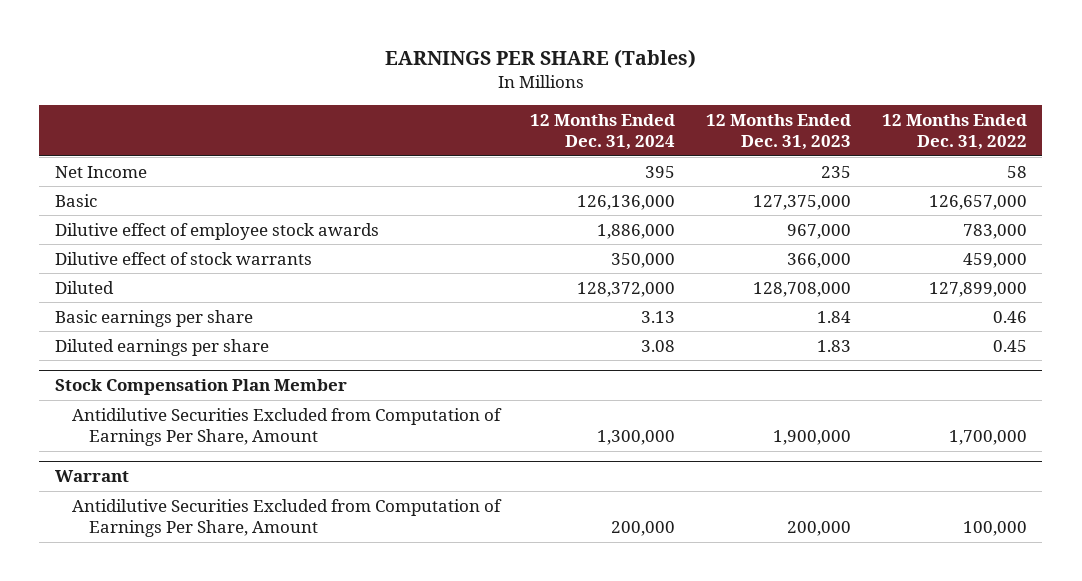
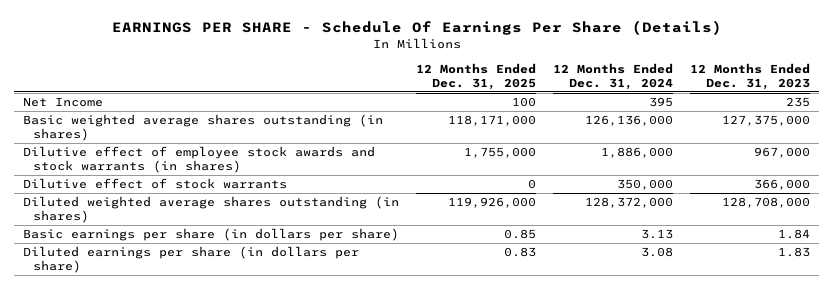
[384,49,696,69] EARNINGS PER SHARE (Tables) -> [111,20,722,36] EARNINGS PER SHARE - Schedule Of Earnings Per Share (Details)
[882,113,1028,151] 12 Months Ended Dec. 31, 2022 -> none
none -> [416,62,537,91] 12 Months Ended Dec. 31, 2025
[54,193,97,207] Basic -> [22,113,383,142] Basic weighted average shares outstanding (in shares)
[54,222,379,240] Dilutive effect of employee stock awards -> [22,145,375,174] Dilutive effect of employee stock awards and stock warrants (in shares)
[54,379,347,396] Stock Compensation Plan Member -> none
[71,407,502,447] Antidilutive Securities Excluded from Computation of Earnings Per Share, Amount -> none
[54,470,129,483] Warrant -> none
[71,498,502,538] Antidilutive Securities Excluded from Computation of Earnings Per Share, Amount -> none
[54,280,114,294] Diluted -> [22,195,399,224] Diluted weighted average shares outstanding (in shares)
[54,309,253,327] Basic earnings per share -> [22,227,399,241] Basic earnings per share (in dollars per share)
[54,338,269,356] Diluted earnings per share -> [22,245,359,274] Diluted earnings per share (in dollars per share)

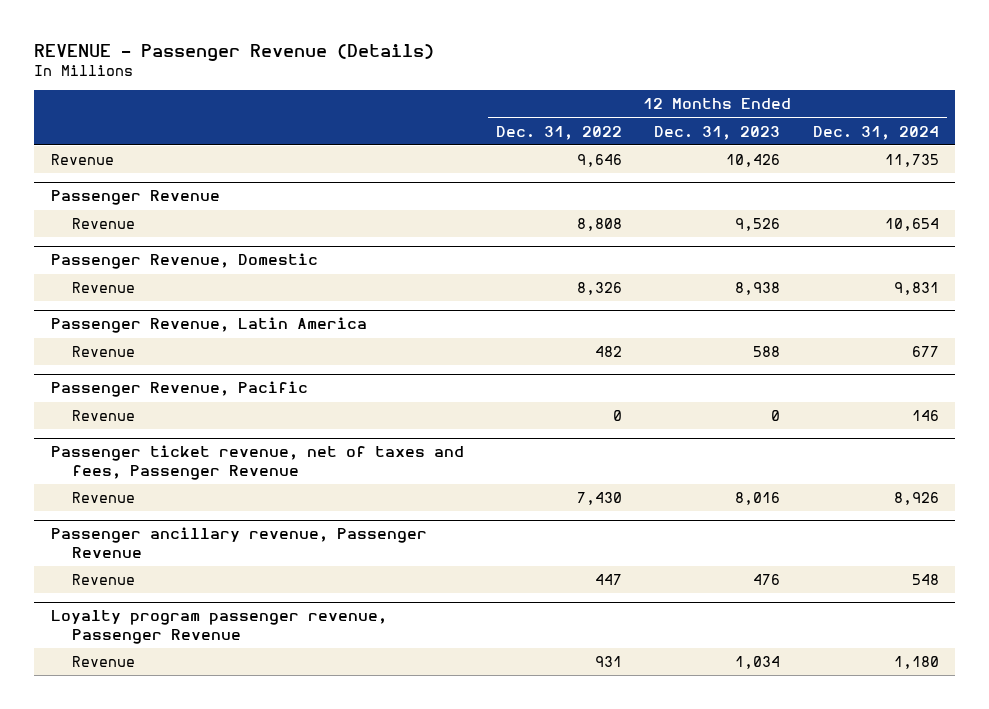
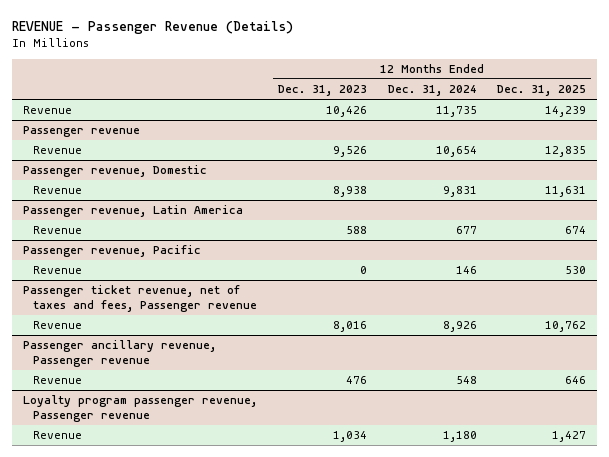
[496,125,623,140] Dec. 31, 2022 -> none
none -> [497,85,587,97] Dec. 31, 2025
[50,190,220,206] Passenger Revenue -> [22,126,140,138] Passenger revenue
[50,253,318,270] Passenger Revenue, Domestic -> [22,165,207,178] Passenger revenue, Domestic
[50,317,367,334] Passenger Revenue, Latin America -> [22,205,243,218] Passenger revenue, Latin America
[50,381,308,398] Passenger Revenue, Pacific -> [22,245,201,258] Passenger revenue, Pacific
[50,445,464,480] Passenger ticket revenue, net of taxes and fees, Passenger Revenue -> [22,285,257,312] Passenger ticket revenue, net of taxes and fees, Passenger revenue
[50,527,427,558] Passenger ancillary revenue, Passenger Revenue -> [22,340,216,367] Passenger ancillary revenue, Passenger revenue
[50,610,387,644] Loyalty program passenger revenue, Passenger Revenue -> [22,395,257,422] Loyalty program passenger revenue, Passenger revenue

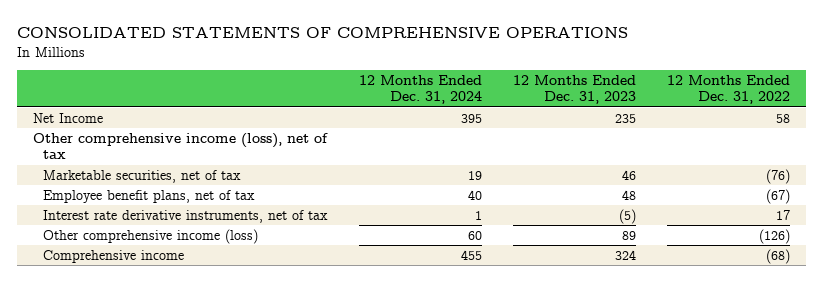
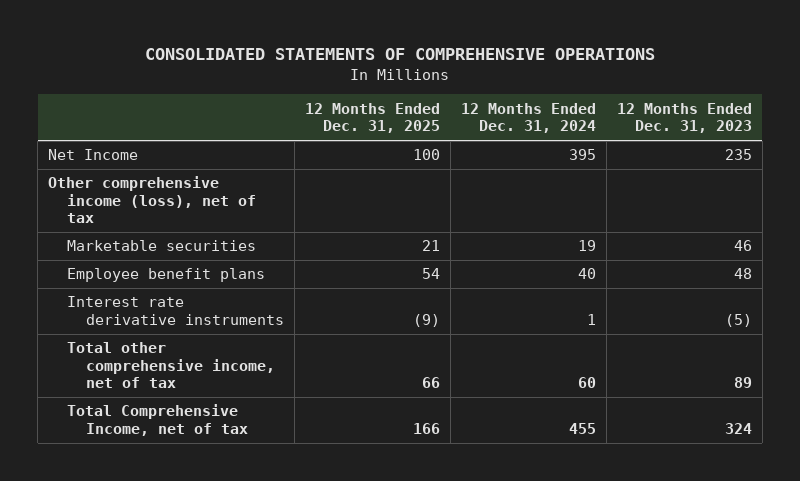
[666,74,790,105] 12 Months Ended Dec. 31, 2022 -> none
none -> [304,102,440,134] 12 Months Ended Dec. 31, 2025
[43,169,242,183] Marketable securities, net of tax -> [66,240,256,252] Marketable securities
[43,189,256,203] Employee benefit plans, net of tax -> [66,268,265,283] Employee benefit plans
[43,209,329,223] Interest rate derivative instruments, net of tax -> [66,296,284,325] Interest rate derivative instruments
[43,228,259,244] Other comprehensive income (loss) -> [66,342,275,389] Total other comprehensive income, net of tax
[43,249,185,263] Comprehensive income -> [66,404,248,436] Total Comprehensive Income, net of tax

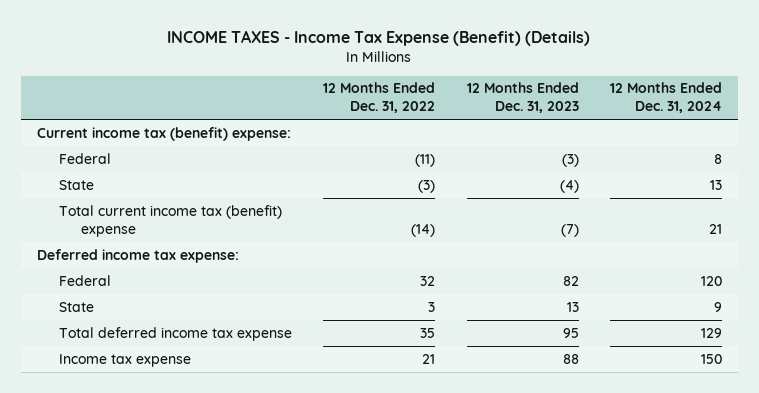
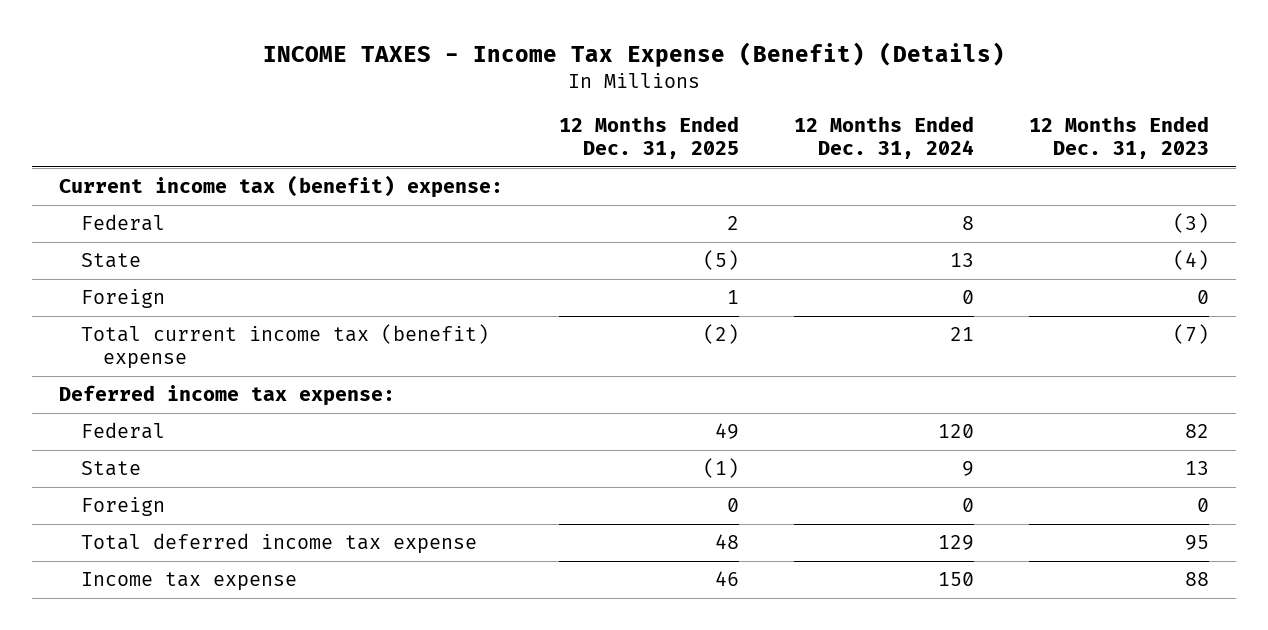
[323,82,436,114] 12 Months Ended Dec. 31, 2022 -> none
none -> [558,116,739,160] 12 Months Ended Dec. 31, 2025
none -> [81,289,166,309] Foreign
none -> [81,497,166,517] Foreign

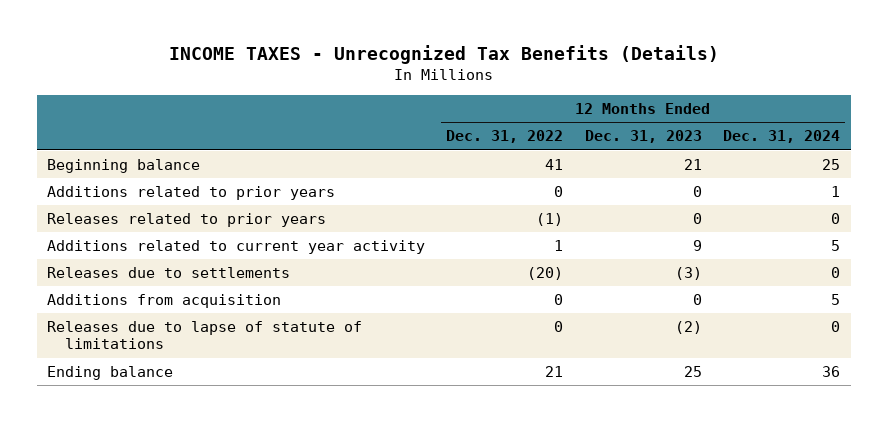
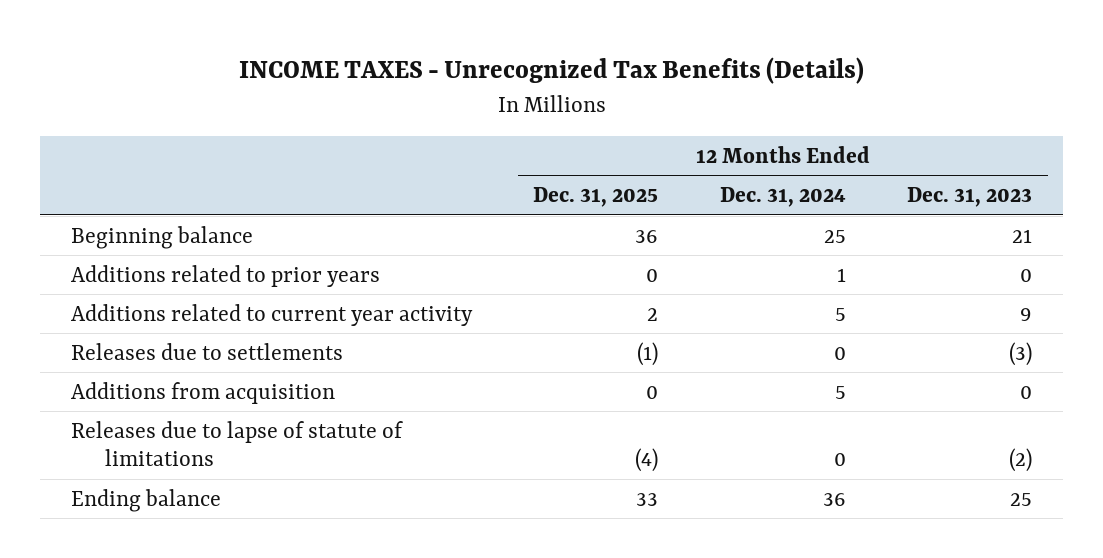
[446,130,564,144] Dec. 31, 2022 -> none
none -> [533,187,659,208] Dec. 31, 2025
[47,213,327,228] Releases related to prior years -> none

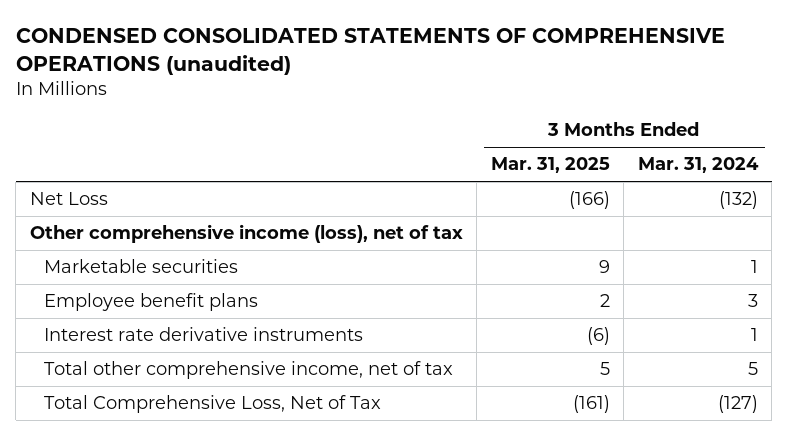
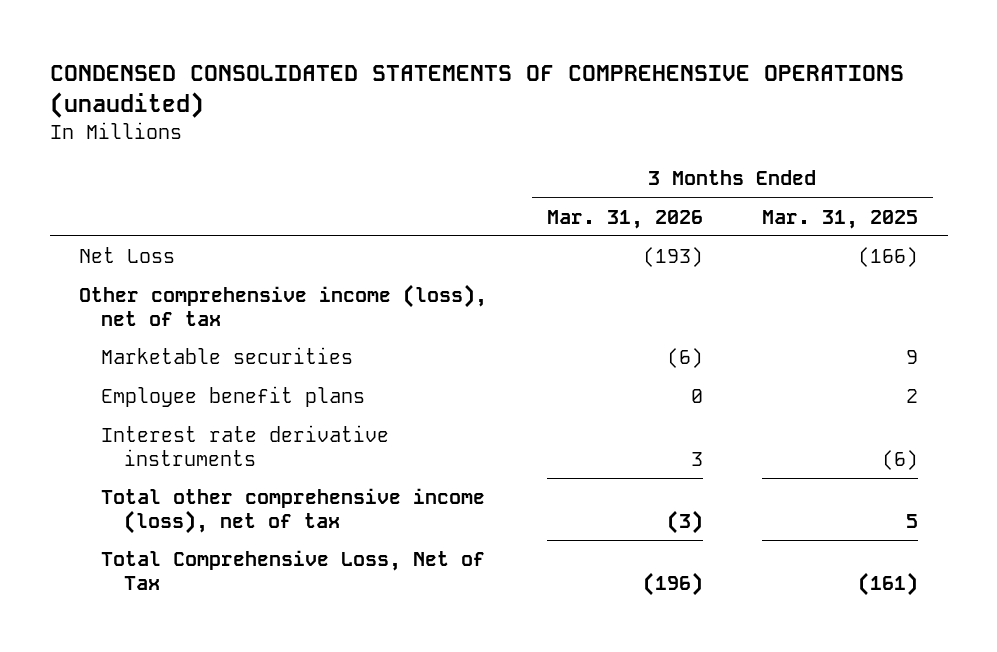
[637,157,759,174] Mar. 31, 2024 -> none
none -> [546,209,703,229] Mar. 31, 2026
[43,361,453,380] Total other comprehensive income, net of tax -> [101,488,486,534] Total other comprehensive income (loss), net of tax

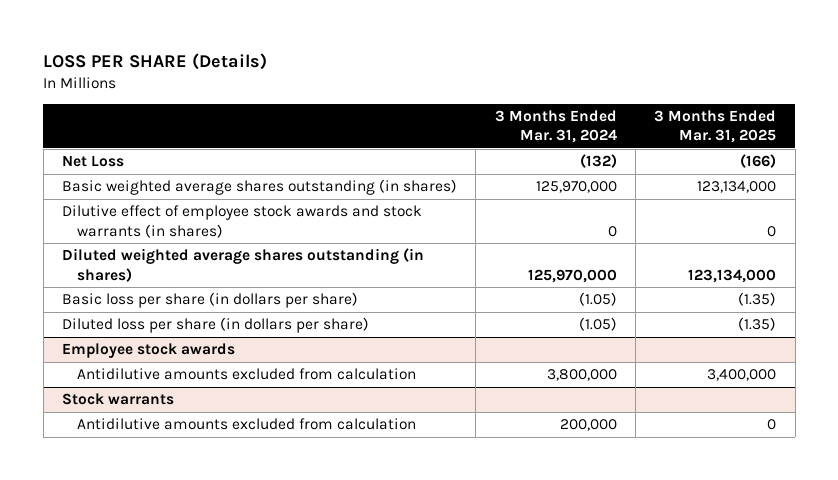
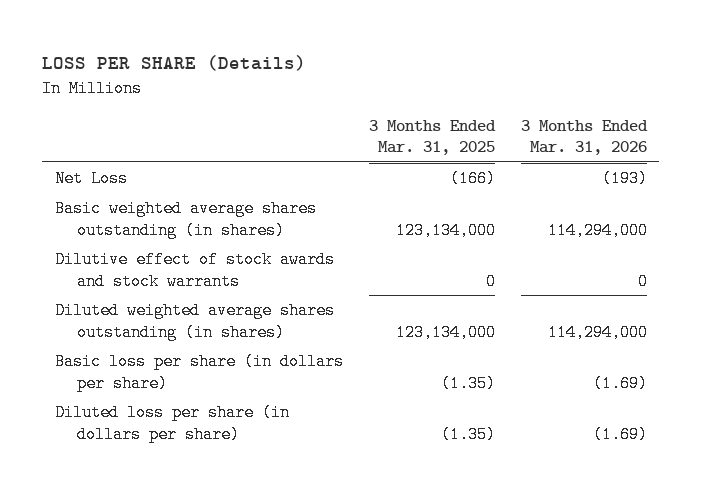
[494,109,617,144] 3 Months Ended Mar. 31, 2024 -> none
none -> [520,119,648,156] 3 Months Ended Mar. 31, 2026
[61,205,422,238] Dilutive effect of employee stock awards and stock warrants (in shares) -> [55,251,336,290] Dilutive effect of stock awards and stock warrants
[61,343,235,359] Employee stock awards -> none
[76,368,416,381] Antidilutive amounts excluded from calculation -> none
[61,393,174,406] Stock warrants -> none
[76,418,416,431] Antidilutive amounts excluded from calculation -> none

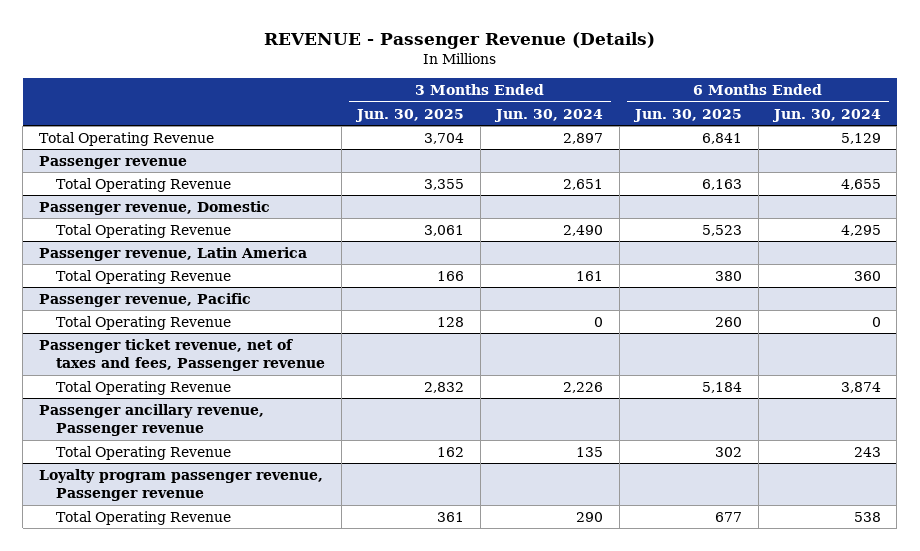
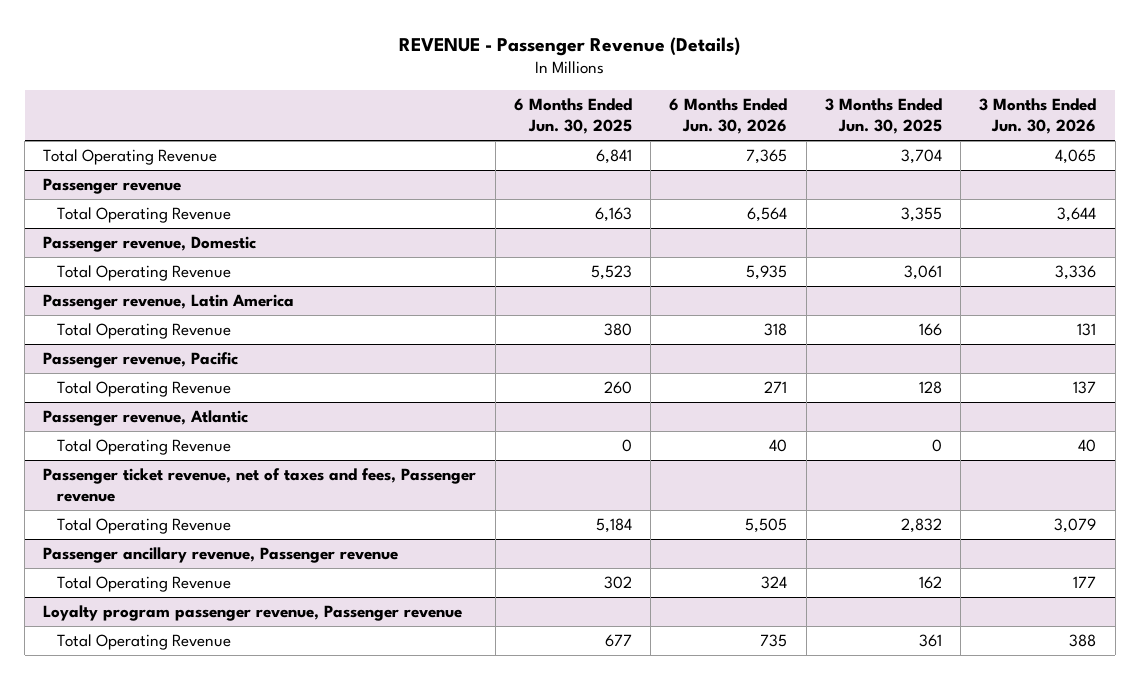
[494,108,604,122] Jun. 30, 2024 -> none
[772,108,882,122] Jun. 30, 2024 -> none
none -> [669,98,788,135] 6 Months Ended Jun. 30, 2026
none -> [979,98,1097,135] 3 Months Ended Jun. 30, 2026
none -> [43,409,249,426] Passenger revenue, Atlantic
none -> [57,438,232,455] Total Operating Revenue

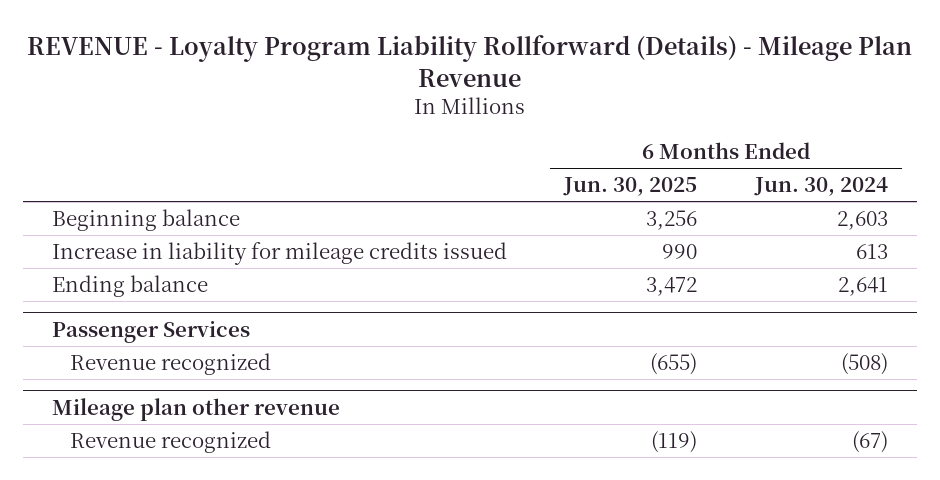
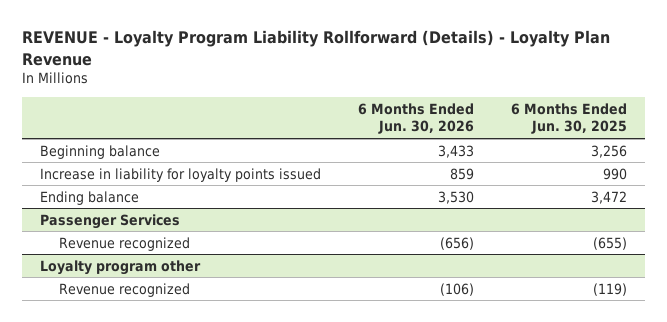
[26,35,912,87] REVENUE - Loyalty Program Liability Rollforward (Details) - Mileage Plan Revenue -> [21,30,610,66] REVENUE - Loyalty Program Liability Rollforward (Details) - Loyalty Plan Revenue
[753,177,888,197] Jun. 30, 2024 -> none
none -> [357,103,474,135] 6 Months Ended Jun. 30, 2026
[52,242,508,266] Increase in liability for mileage credits issued -> [39,167,321,182] Increase in liability for loyalty points issued
[52,397,341,421] Mileage plan other revenue -> none
none -> [39,259,201,275] Loyalty program other

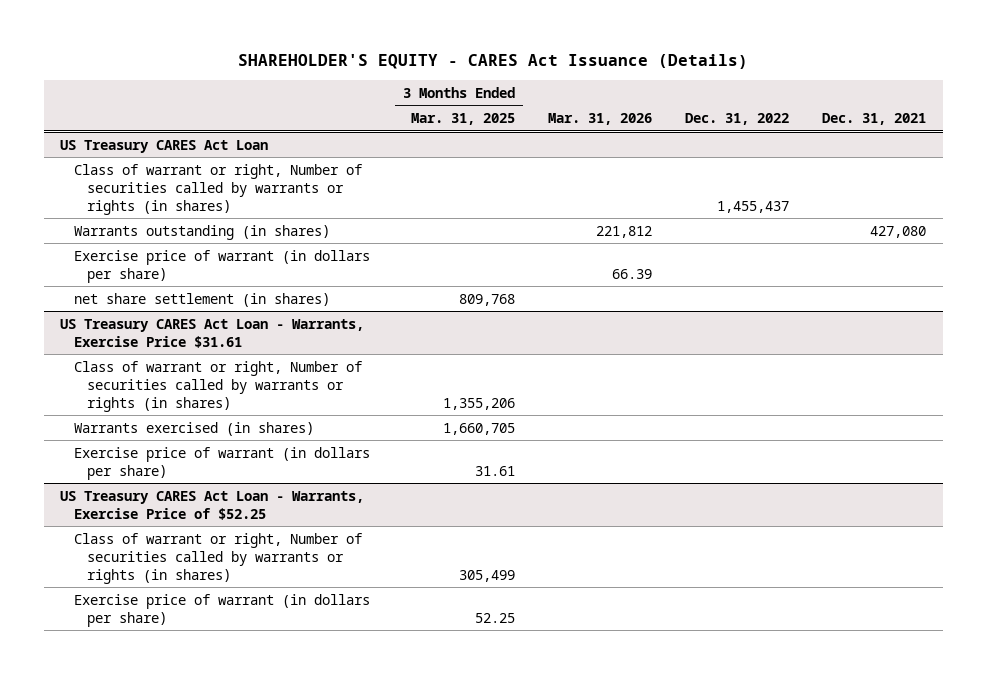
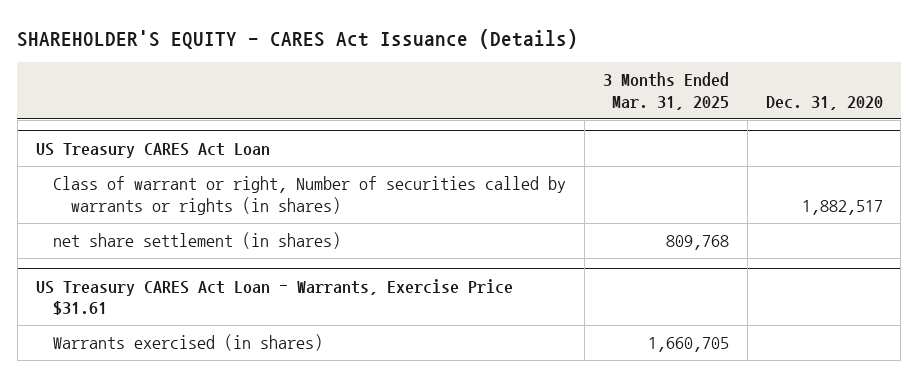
[547,112,652,125] Mar. 31, 2026 -> none
[685,112,790,125] Dec. 31, 2022 -> none
[822,112,927,125] Dec. 31, 2021 -> none
none -> [765,95,883,110] Dec. 31, 2020
[73,224,330,240] Warrants outstanding (in shares) -> none
[73,249,370,283] Exercise price of warrant (in dollars per share) -> none
[73,360,362,412] Class of warrant or right, Number of securities called by warrants or rights (in shares) -> none
[73,446,370,480] Exercise price of warrant (in dollars per share) -> none
[60,490,365,520] US Treasury CARES Act Loan - Warrants, Exercise Price of $52.25 -> none
[73,532,362,584] Class of warrant or right, Number of securities called by warrants or rights (in shares) -> none
[73,593,370,627] Exercise price of warrant (in dollars per share) -> none

